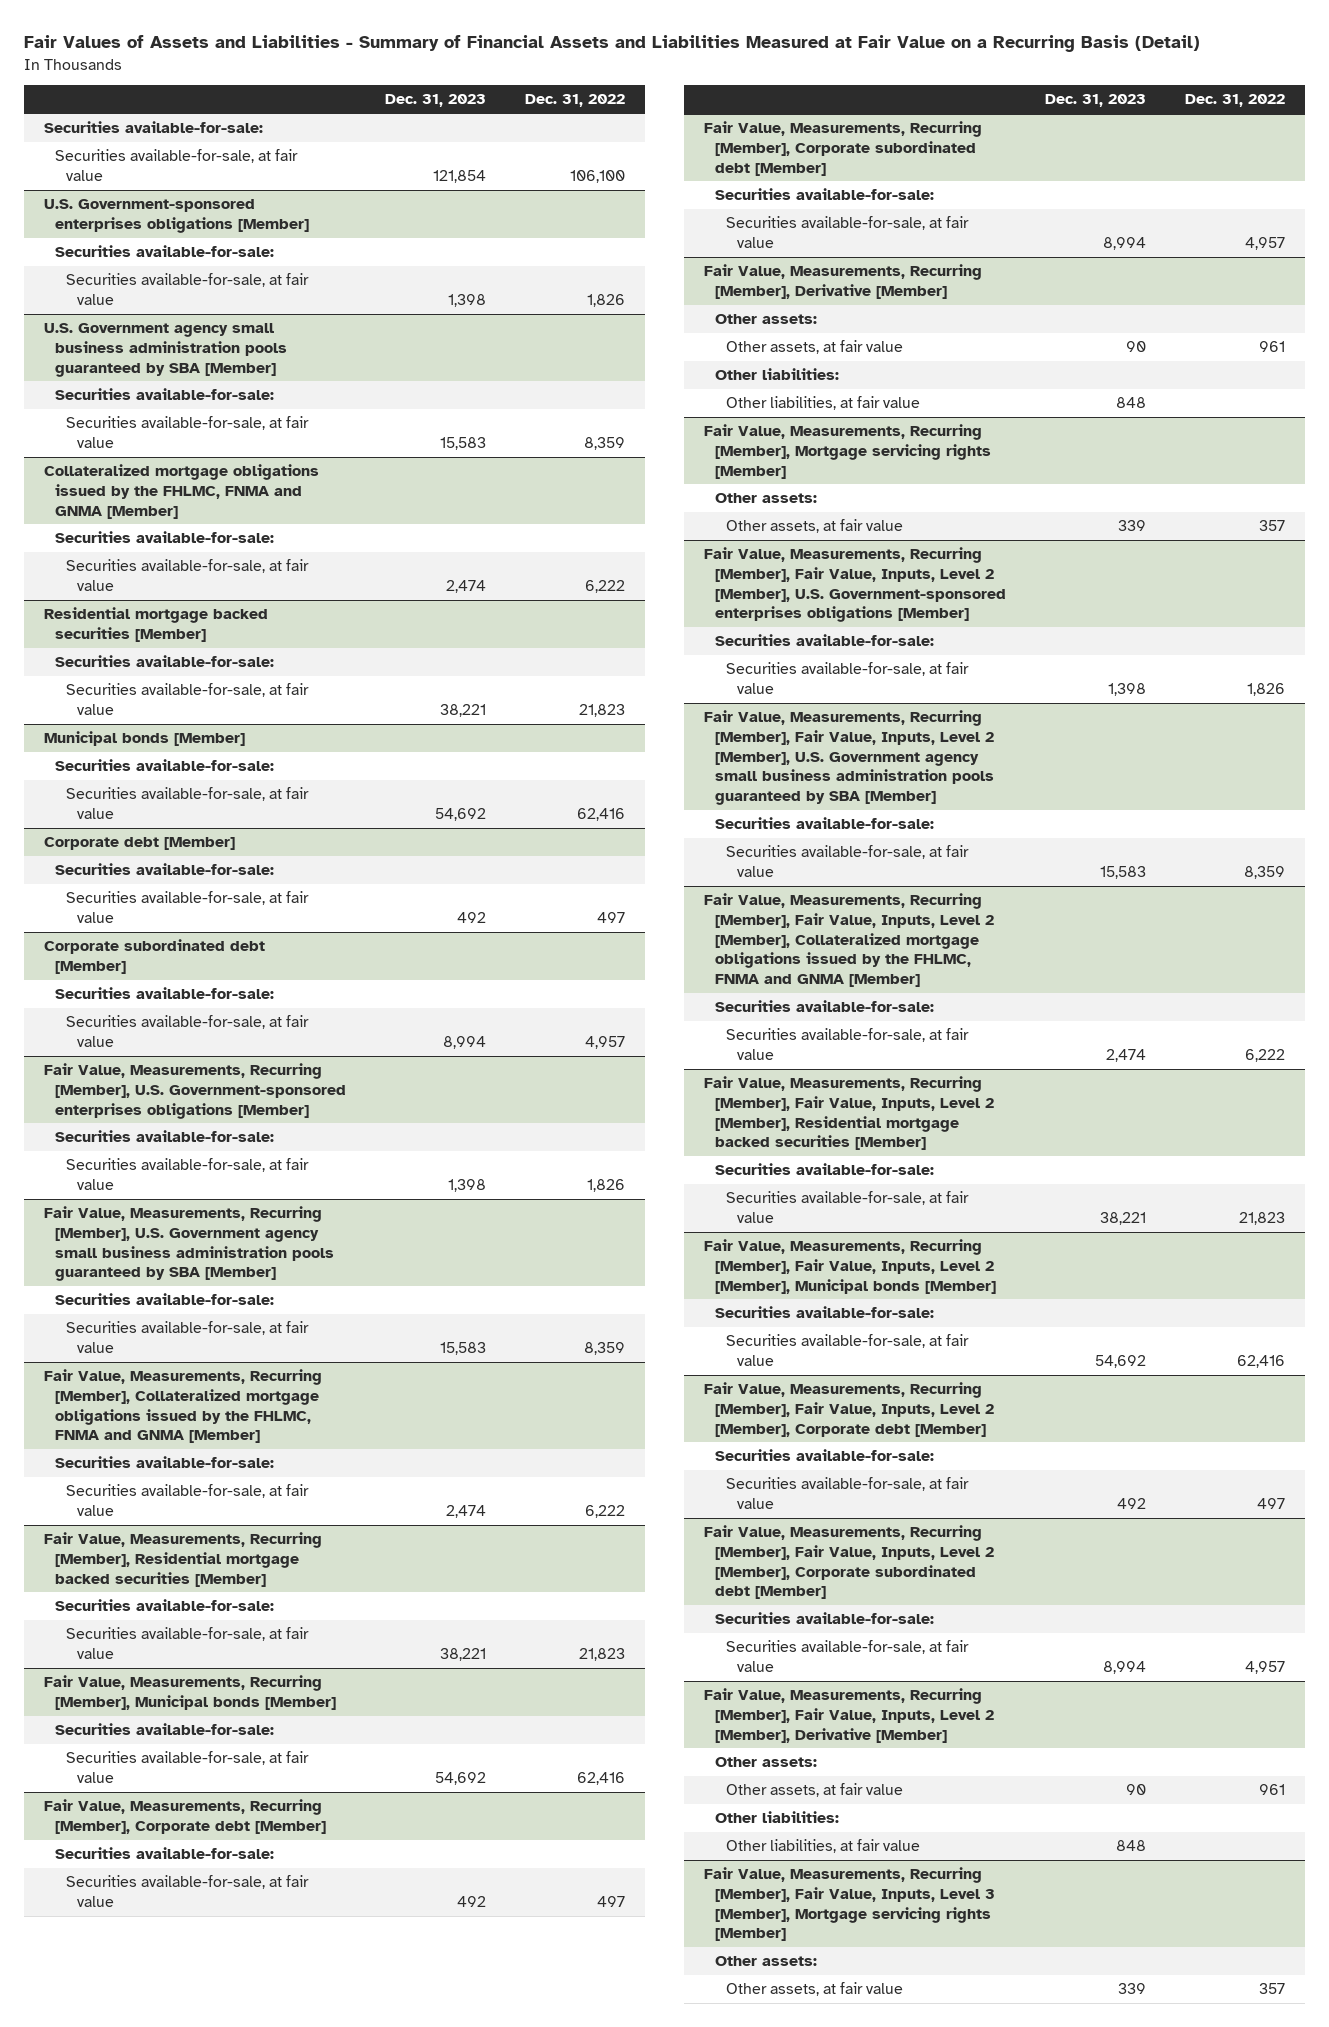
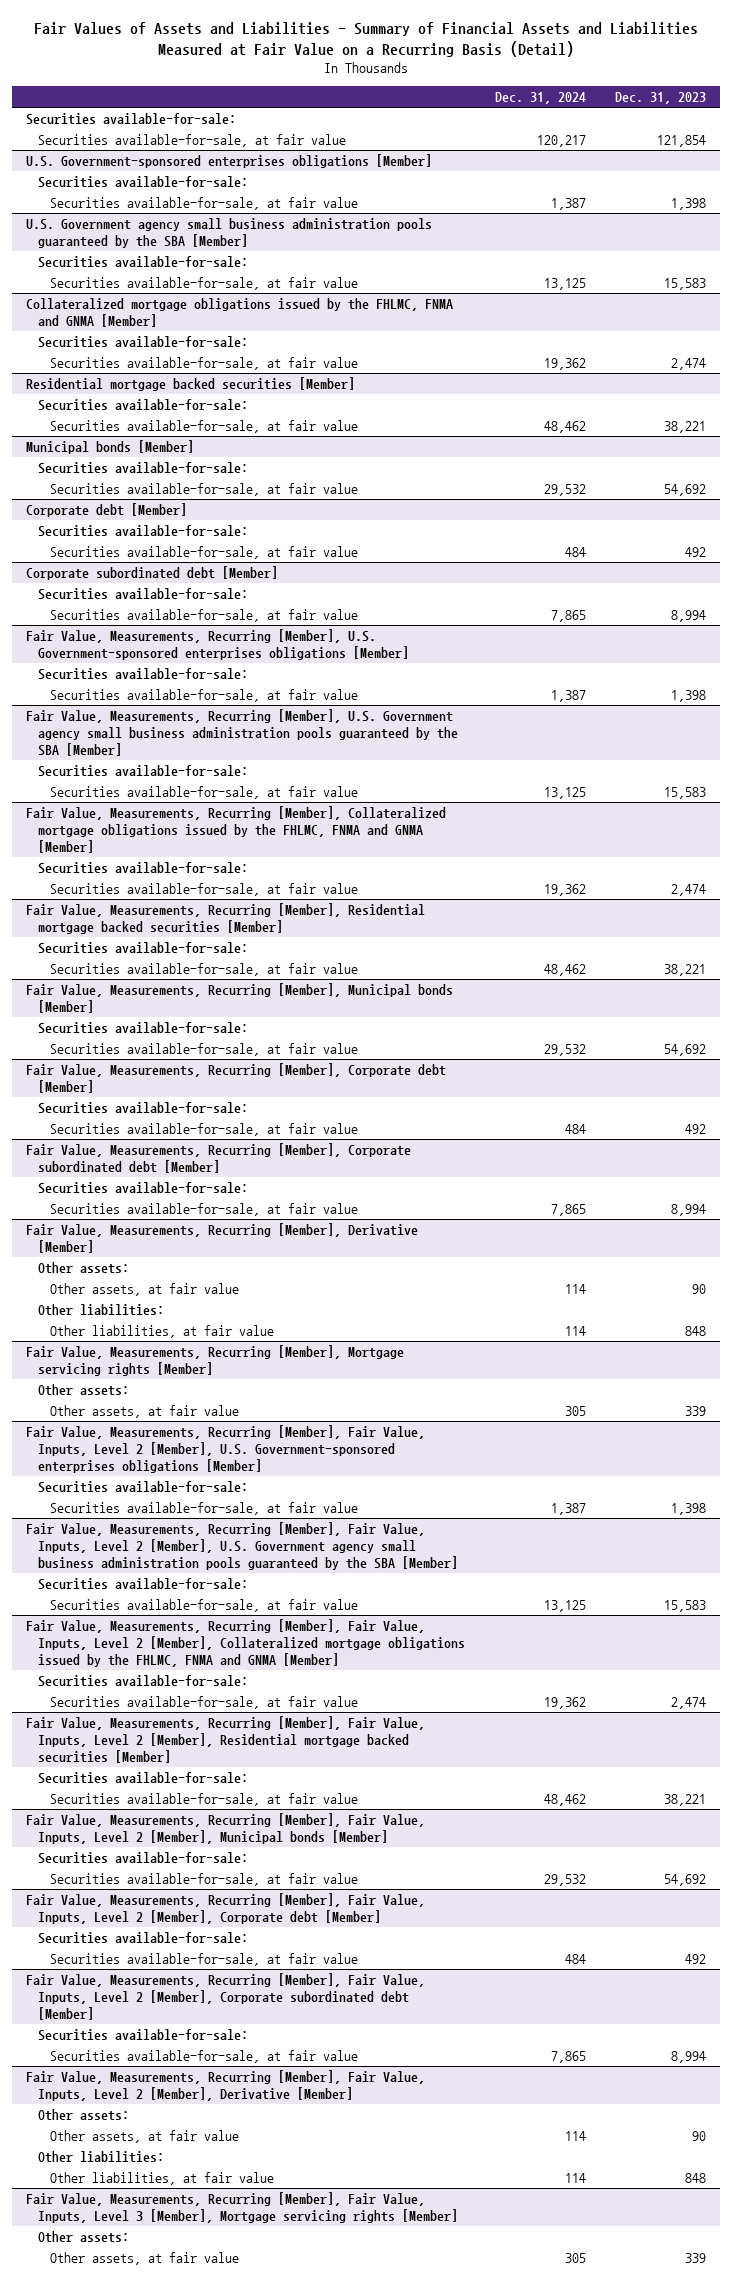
[525,94,626,108] Dec. 31, 2022 -> none
none -> [494,92,586,105] Dec. 31, 2024
[43,323,287,377] U.S. Government agency small business administration pools guaranteed by SBA [Member] -> [26,217,433,248] U.S. Government agency small business administration pools guaranteed by the SBA [Member]
[43,1206,334,1282] Fair Value, Measurements, Recurring [Member], U.S. Government agency small business administration pools guaranteed by SBA [Member] -> [26,708,459,756] Fair Value, Measurements, Recurring [Member], U.S. Government agency small business administration pools guaranteed by the SBA [Member]
[703,710,994,806] Fair Value, Measurements, Recurring [Member], Fair Value, Inputs, Level 2 [Member], U.S. Government agency small business administration pools guaranteed by SBA [Member] -> [26,1521,459,1570] Fair Value, Measurements, Recurring [Member], Fair Value, Inputs, Level 2 [Member], U.S. Government agency small business administration pools guaranteed by the SBA [Member]

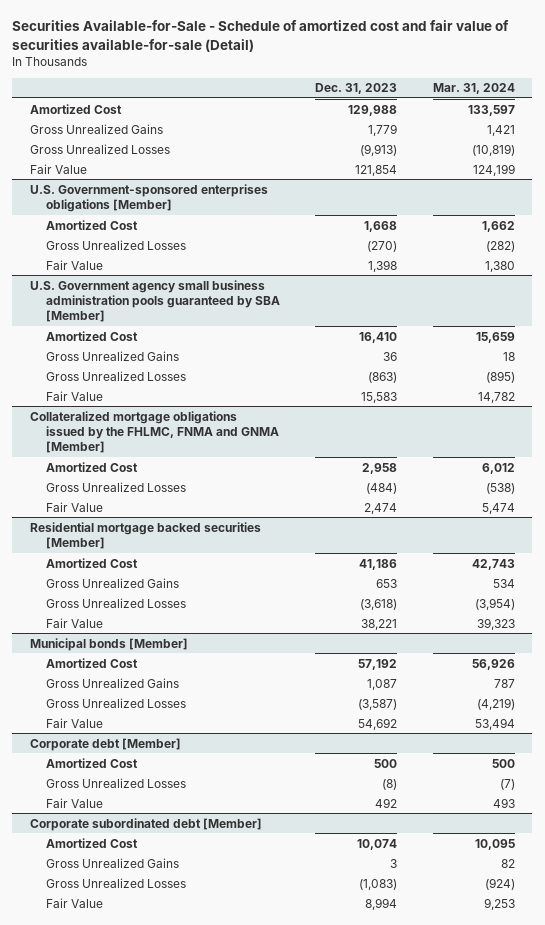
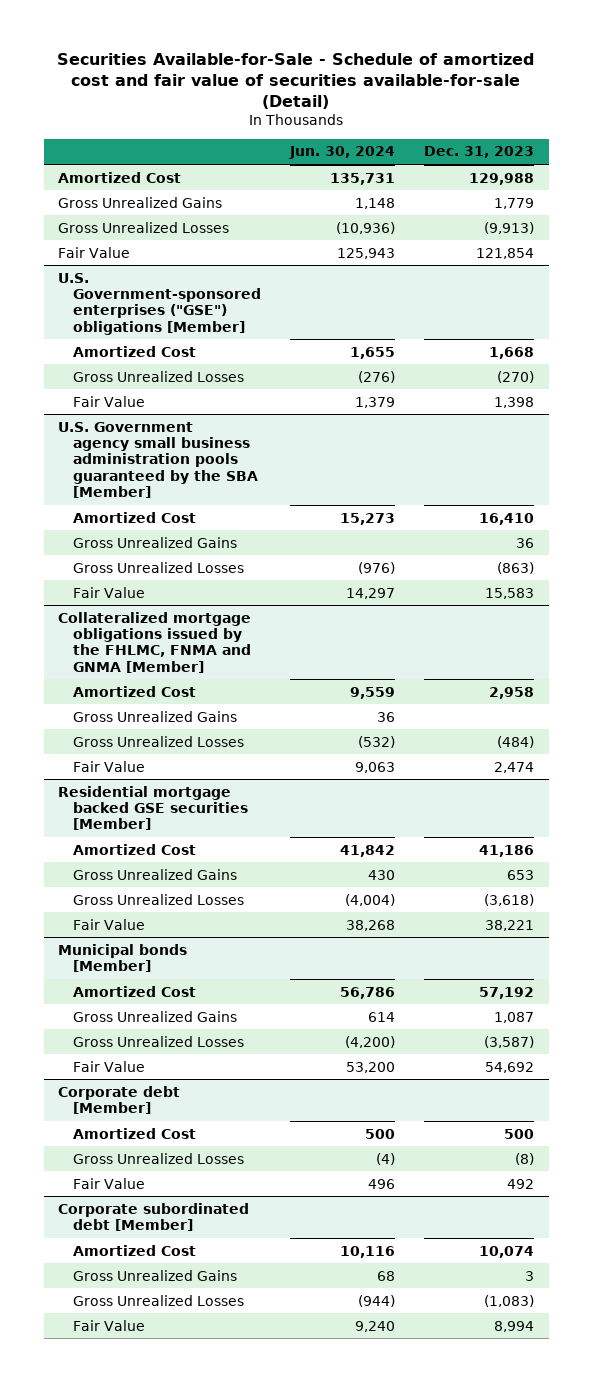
[432,83,515,95] Mar. 31, 2024 -> none
none -> [288,146,395,160] Jun. 30, 2024
[30,183,269,212] U.S. Government-sponsored enterprises obligations [Member] -> [58,272,261,335] U.S. Government-sponsored enterprises ("GSE") obligations [Member]
[30,279,281,322] U.S. Government agency small business administration pools guaranteed by SBA [Member] -> [58,421,258,499] U.S. Government agency small business administration pools guaranteed by the SBA [Member]
none -> [72,710,237,722] Gross Unrealized Gains
[30,521,262,549] Residential mortgage backed securities [Member] -> [58,785,248,831] Residential mortgage backed GSE securities [Member]

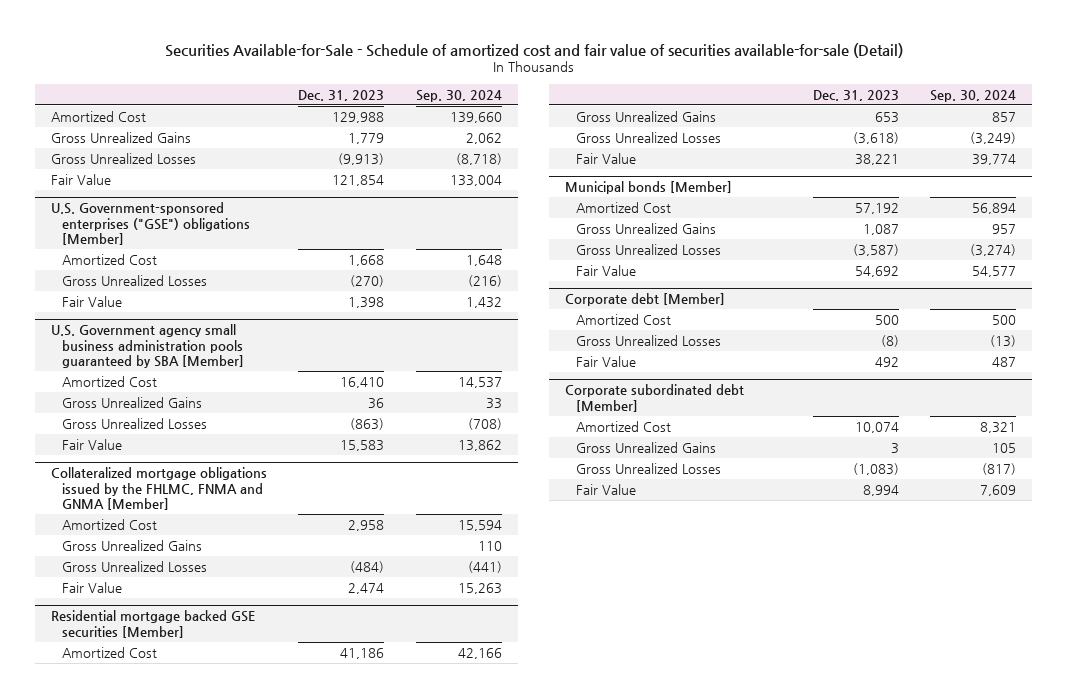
[288,146,395,160] Jun. 30, 2024 -> none
none -> [416,89,503,102] Sep. 30, 2024
[58,421,258,499] U.S. Government agency small business administration pools guaranteed by the SBA [Member] -> [50,324,245,369] U.S. Government agency small business administration pools guaranteed by SBA [Member]

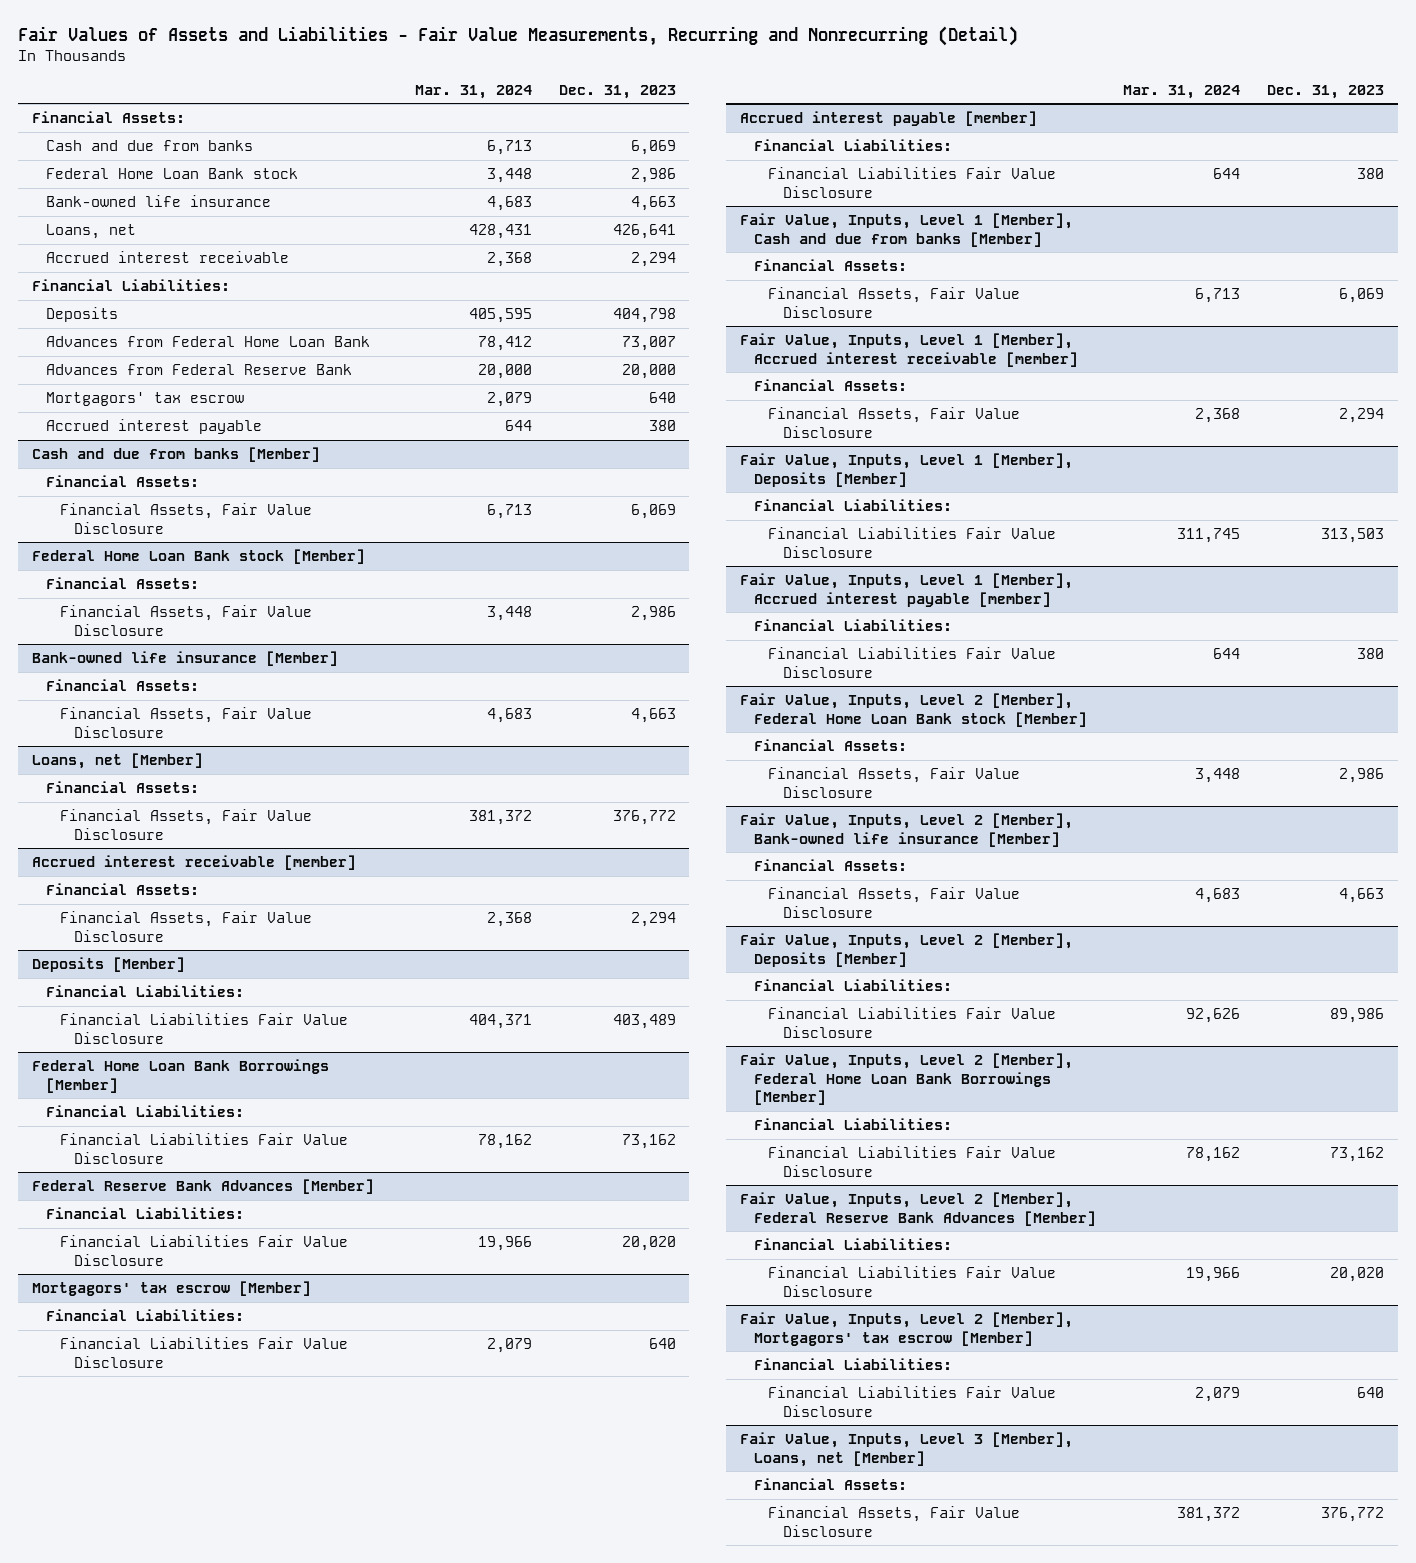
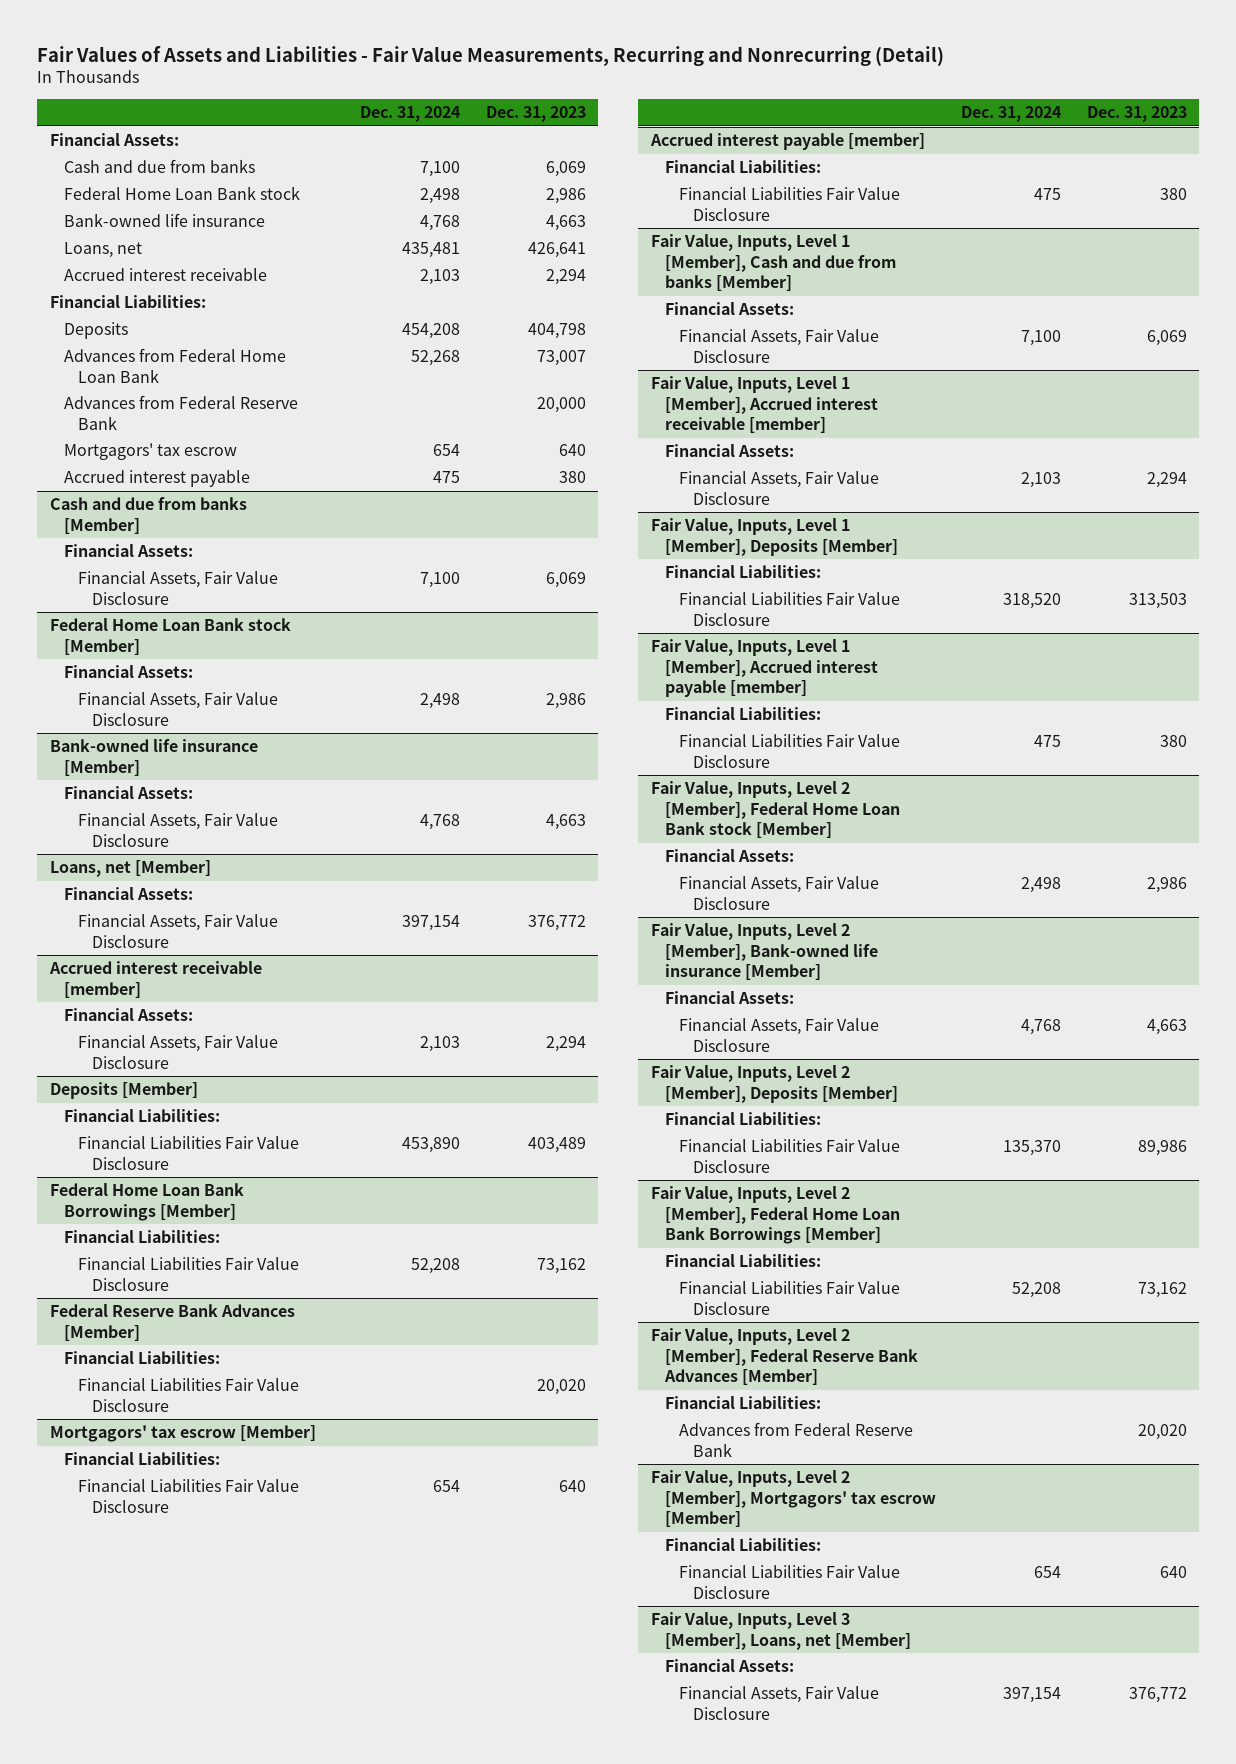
[414,84,532,99] Mar. 31, 2024 -> none
none -> [360,106,461,123] Dec. 31, 2024
[768,1266,1057,1297] Financial Liabilities Fair Value Disclosure -> none
none -> [679,1422,914,1457] Advances from Federal Reserve Bank

